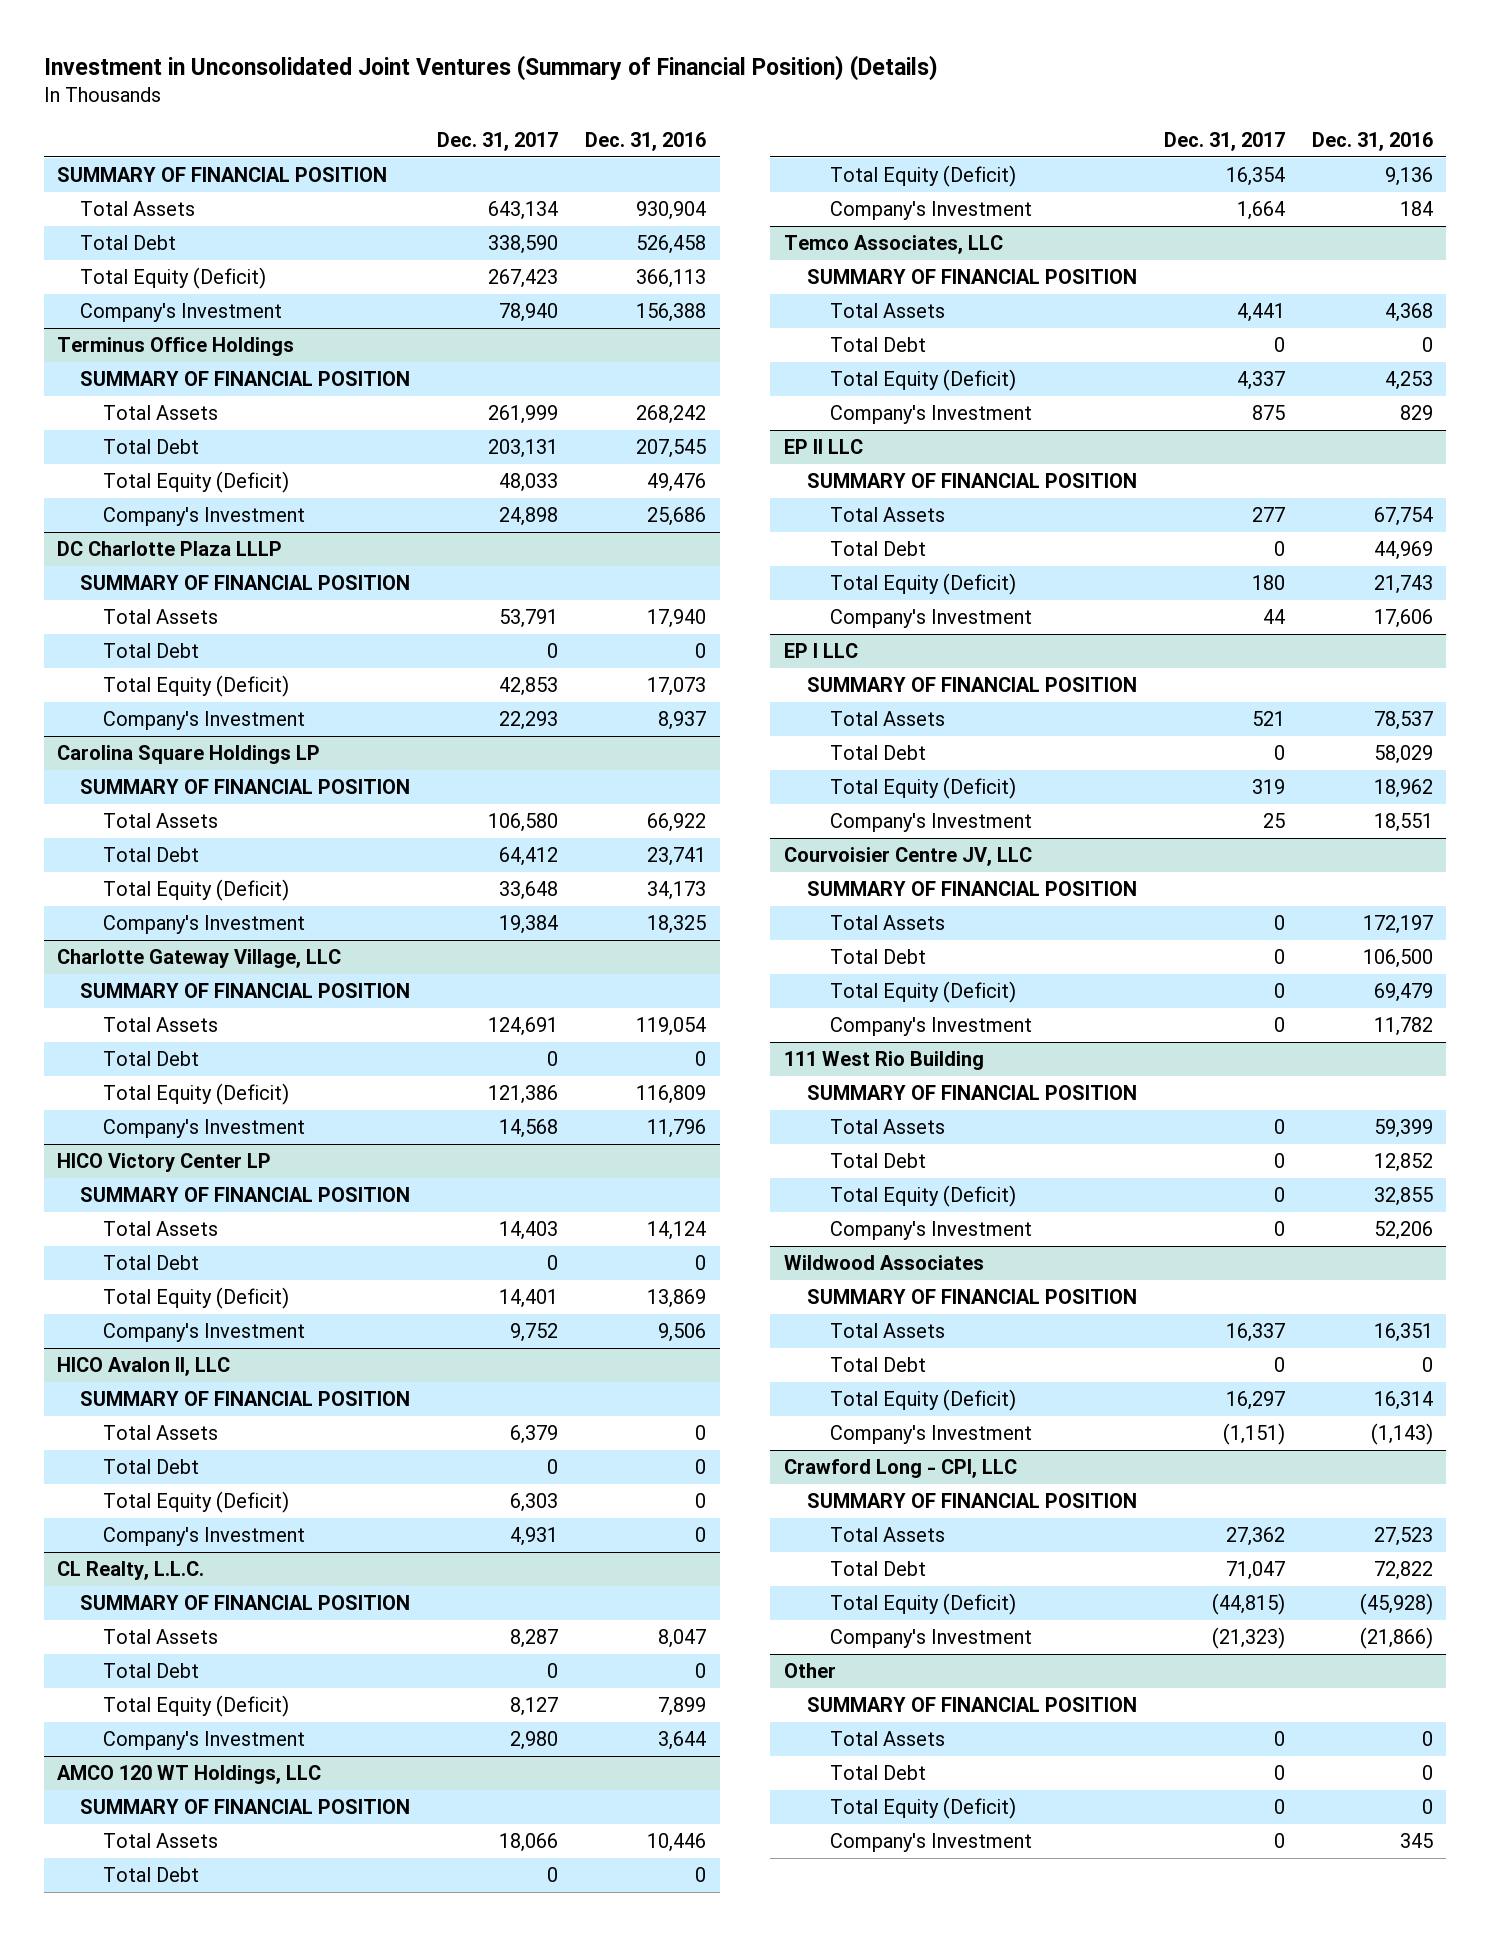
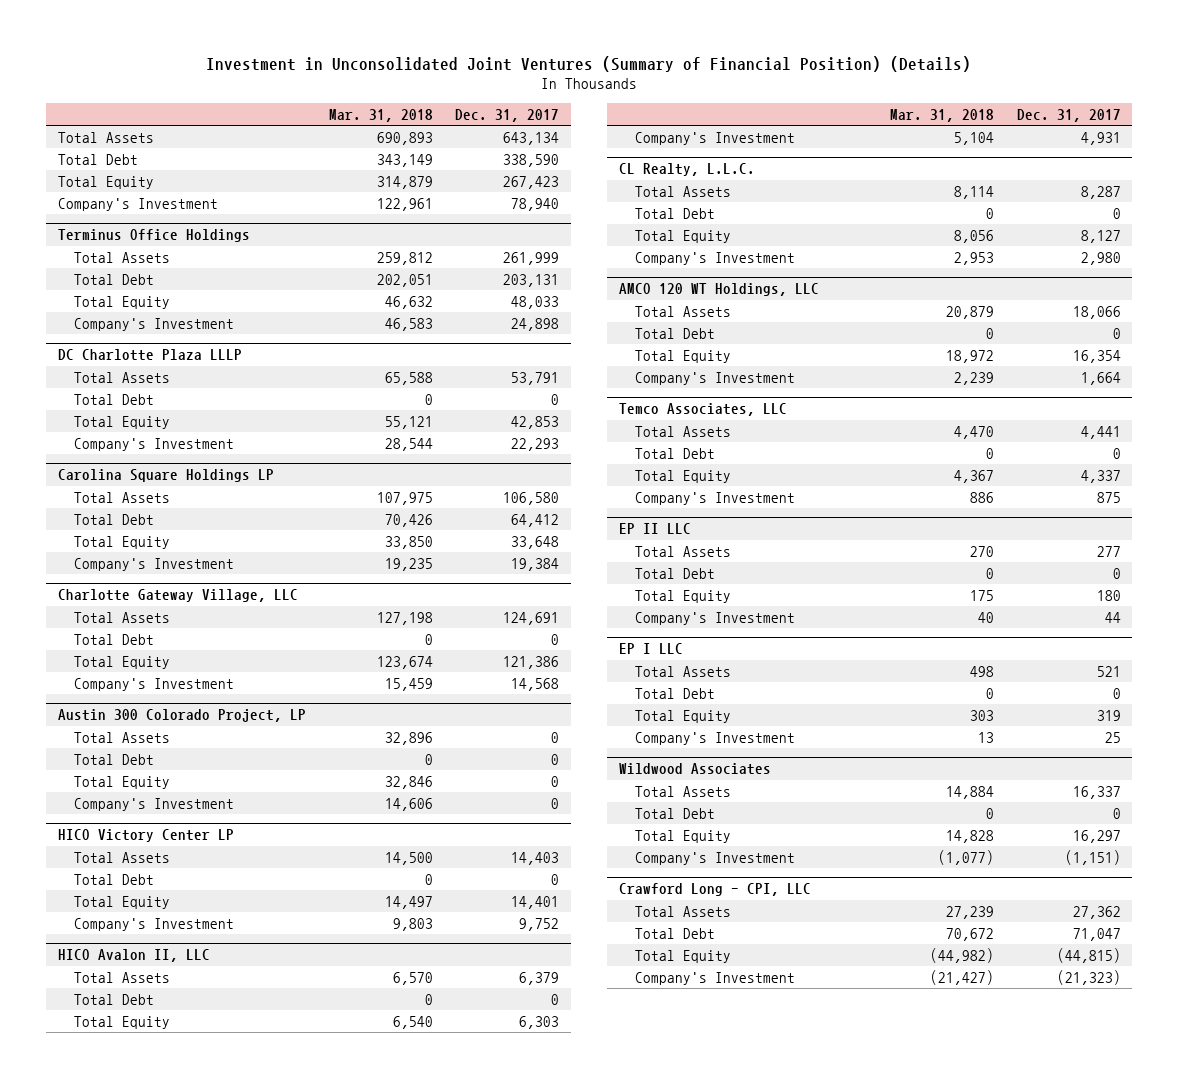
[585,131,707,151] Dec. 31, 2016 -> none
none -> [328,108,433,122] Mar. 31, 2018
[57,167,388,183] SUMMARY OF FINANCIAL POSITION -> none
[80,267,267,290] Total Equity (Deficit) -> [57,175,154,189] Total Equity
[80,371,411,387] SUMMARY OF FINANCIAL POSITION -> none
[103,471,290,494] Total Equity (Deficit) -> [74,295,171,309] Total Equity
[80,575,411,591] SUMMARY OF FINANCIAL POSITION -> none
[103,675,290,698] Total Equity (Deficit) -> [74,415,171,429] Total Equity
[80,779,411,795] SUMMARY OF FINANCIAL POSITION -> none
[103,879,290,902] Total Equity (Deficit) -> [74,535,171,549] Total Equity
[80,983,411,999] SUMMARY OF FINANCIAL POSITION -> none
[103,1083,290,1106] Total Equity (Deficit) -> [74,655,171,669] Total Equity
none -> [57,709,306,723] Austin 300 Colorado Project, LP
none -> [74,731,171,743] Total Assets
none -> [74,753,155,765] Total Debt
none -> [74,775,171,789] Total Equity
none -> [74,797,235,811] Company's Investment
[80,1187,411,1203] SUMMARY OF FINANCIAL POSITION -> none
[103,1287,290,1310] Total Equity (Deficit) -> [74,895,171,909] Total Equity
[80,1391,411,1407] SUMMARY OF FINANCIAL POSITION -> none
[103,1491,290,1514] Total Equity (Deficit) -> [74,1015,171,1029] Total Equity
[80,1595,411,1611] SUMMARY OF FINANCIAL POSITION -> none
[103,1695,290,1718] Total Equity (Deficit) -> [635,229,732,243] Total Equity
[80,1799,411,1815] SUMMARY OF FINANCIAL POSITION -> none
[829,165,1016,188] Total Equity (Deficit) -> [635,349,732,363] Total Equity
[806,269,1137,285] SUMMARY OF FINANCIAL POSITION -> none
[829,369,1016,392] Total Equity (Deficit) -> [635,469,732,483] Total Equity
[806,473,1137,489] SUMMARY OF FINANCIAL POSITION -> none
[829,573,1016,596] Total Equity (Deficit) -> [635,589,732,603] Total Equity
[806,677,1137,693] SUMMARY OF FINANCIAL POSITION -> none
[829,777,1016,800] Total Equity (Deficit) -> [635,709,732,723] Total Equity
[783,847,1032,867] Courvoisier Centre JV, LLC -> none
[806,881,1137,897] SUMMARY OF FINANCIAL POSITION -> none
[829,915,945,931] Total Assets -> none
[829,949,926,965] Total Debt -> none
[829,981,1016,1004] Total Equity (Deficit) -> none
[829,1017,1032,1037] Company's Investment -> none
[783,1051,984,1071] 111 West Rio Building -> none
[806,1085,1137,1101] SUMMARY OF FINANCIAL POSITION -> none
[829,1119,945,1135] Total Assets -> none
[829,1153,926,1169] Total Debt -> none
[829,1185,1016,1208] Total Equity (Deficit) -> none
[829,1221,1032,1241] Company's Investment -> none
[806,1289,1137,1305] SUMMARY OF FINANCIAL POSITION -> none
[829,1389,1016,1412] Total Equity (Deficit) -> [635,829,732,843] Total Equity
[806,1493,1137,1509] SUMMARY OF FINANCIAL POSITION -> none
[829,1593,1016,1616] Total Equity (Deficit) -> [635,949,732,963] Total Equity
[783,1663,836,1679] Other -> none
[806,1697,1137,1713] SUMMARY OF FINANCIAL POSITION -> none
[829,1731,945,1747] Total Assets -> none
[829,1765,926,1781] Total Debt -> none
[829,1797,1016,1820] Total Equity (Deficit) -> none
[829,1833,1032,1853] Company's Investment -> none

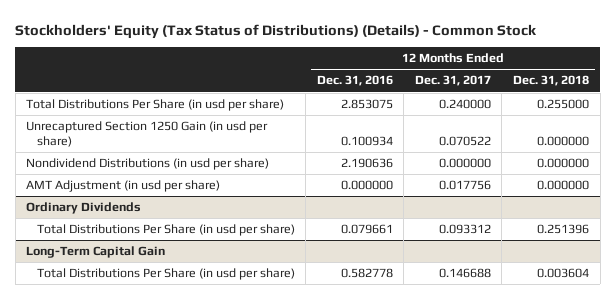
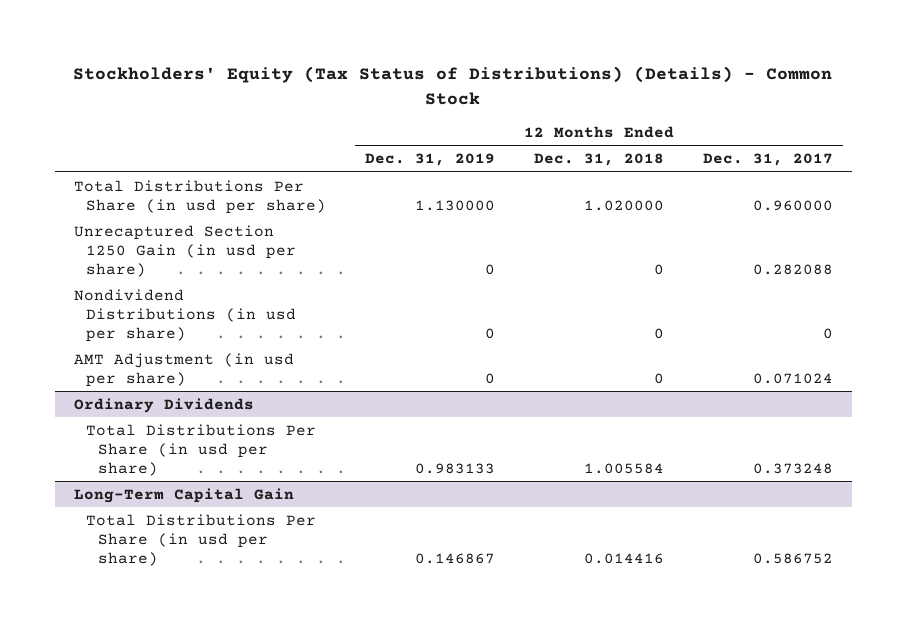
[316,75,393,87] Dec. 31, 2016 -> none
none -> [365,153,496,167] Dec. 31, 2019
[438,99,491,110] 0.240000 -> [752,199,833,211] 0.960000
[537,99,590,110] 0.255000 -> [583,199,664,211] 1.020000
[438,135,491,146] 0.070522 -> [752,263,833,275] 0.282088
[537,135,590,146] 0.000000 -> [653,263,664,275] 0
[438,158,491,169] 0.000000 -> [822,327,833,339] 0
[537,158,590,169] 0.000000 -> [653,327,664,339] 0
[438,180,491,191] 0.017756 -> [752,372,833,384] 0.071024
[537,180,590,191] 0.000000 -> [653,372,664,384] 0
[438,224,491,235] 0.093312 -> [752,462,833,474] 0.373248
[537,224,590,235] 0.251396 -> [583,462,664,474] 1.005584
[438,268,491,279] 0.146688 -> [752,552,833,564] 0.586752
[537,268,590,279] 0.003604 -> [583,552,664,564] 0.014416

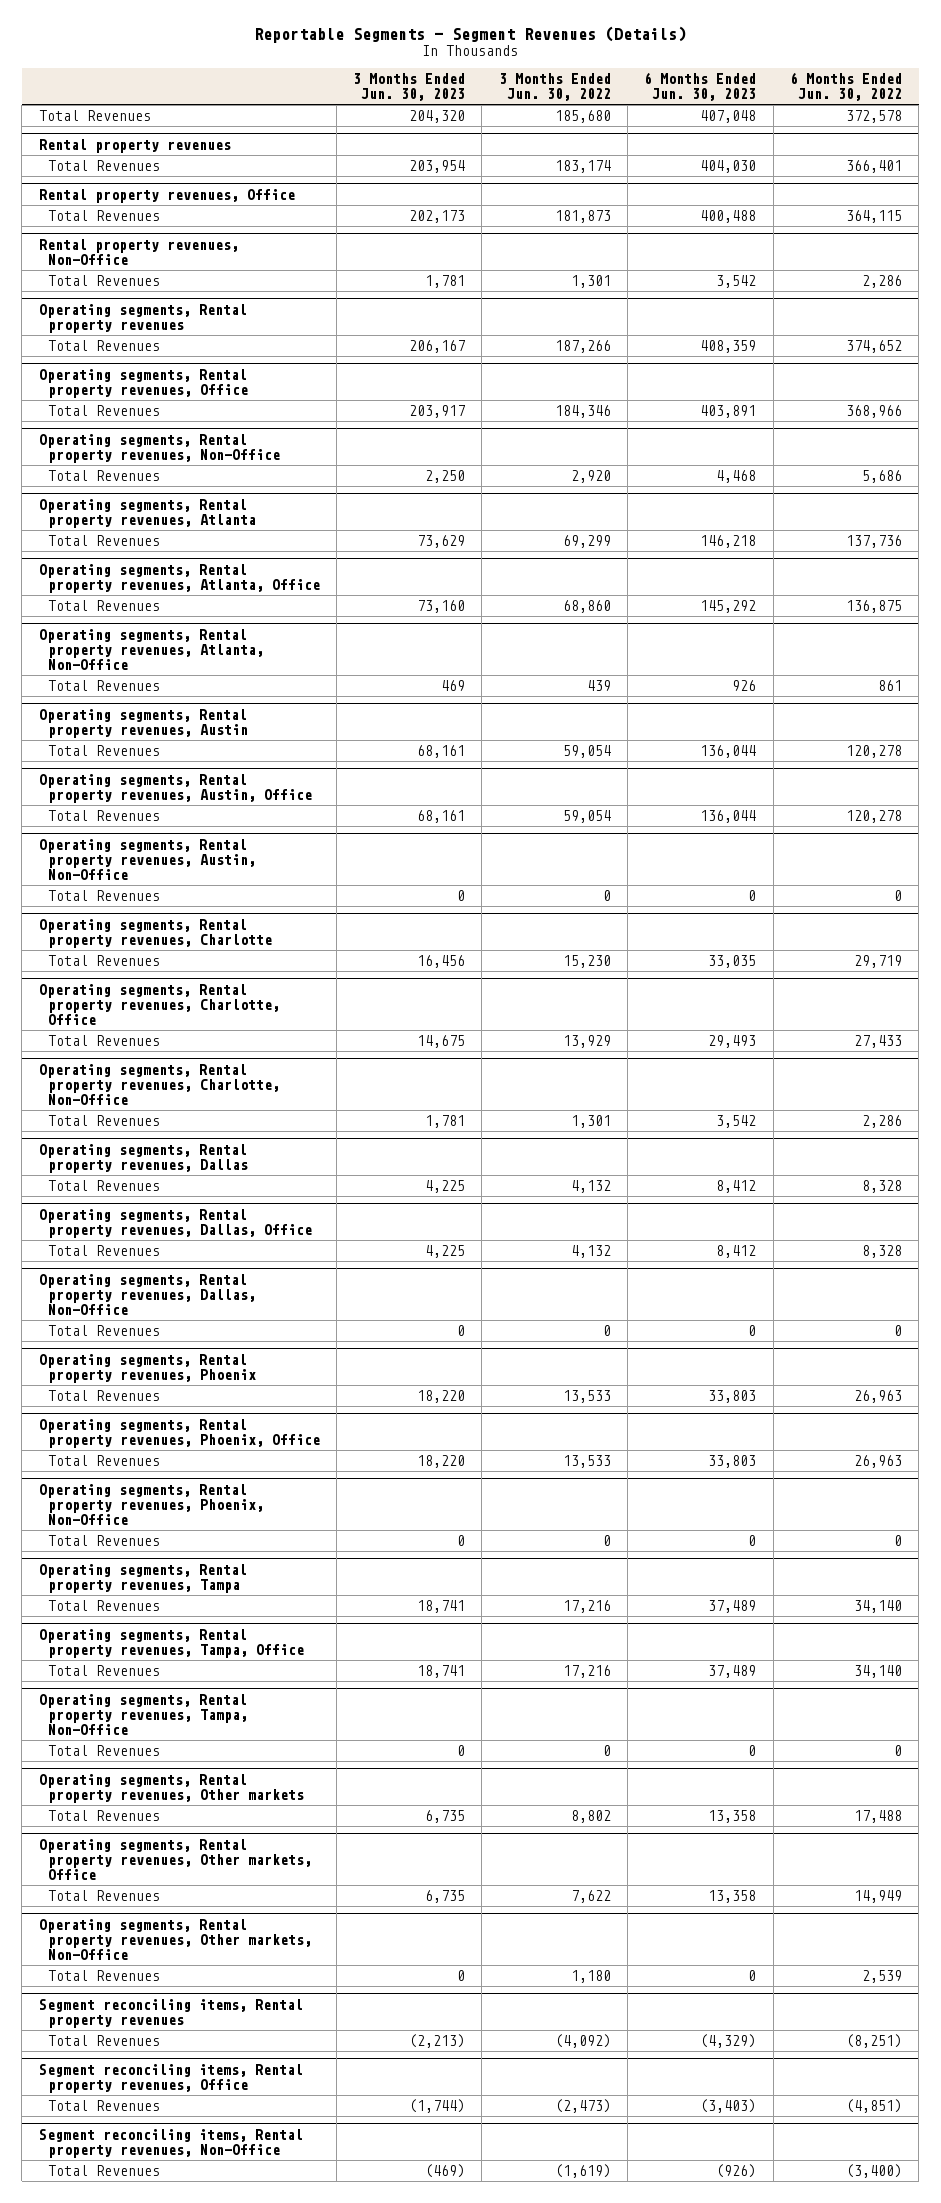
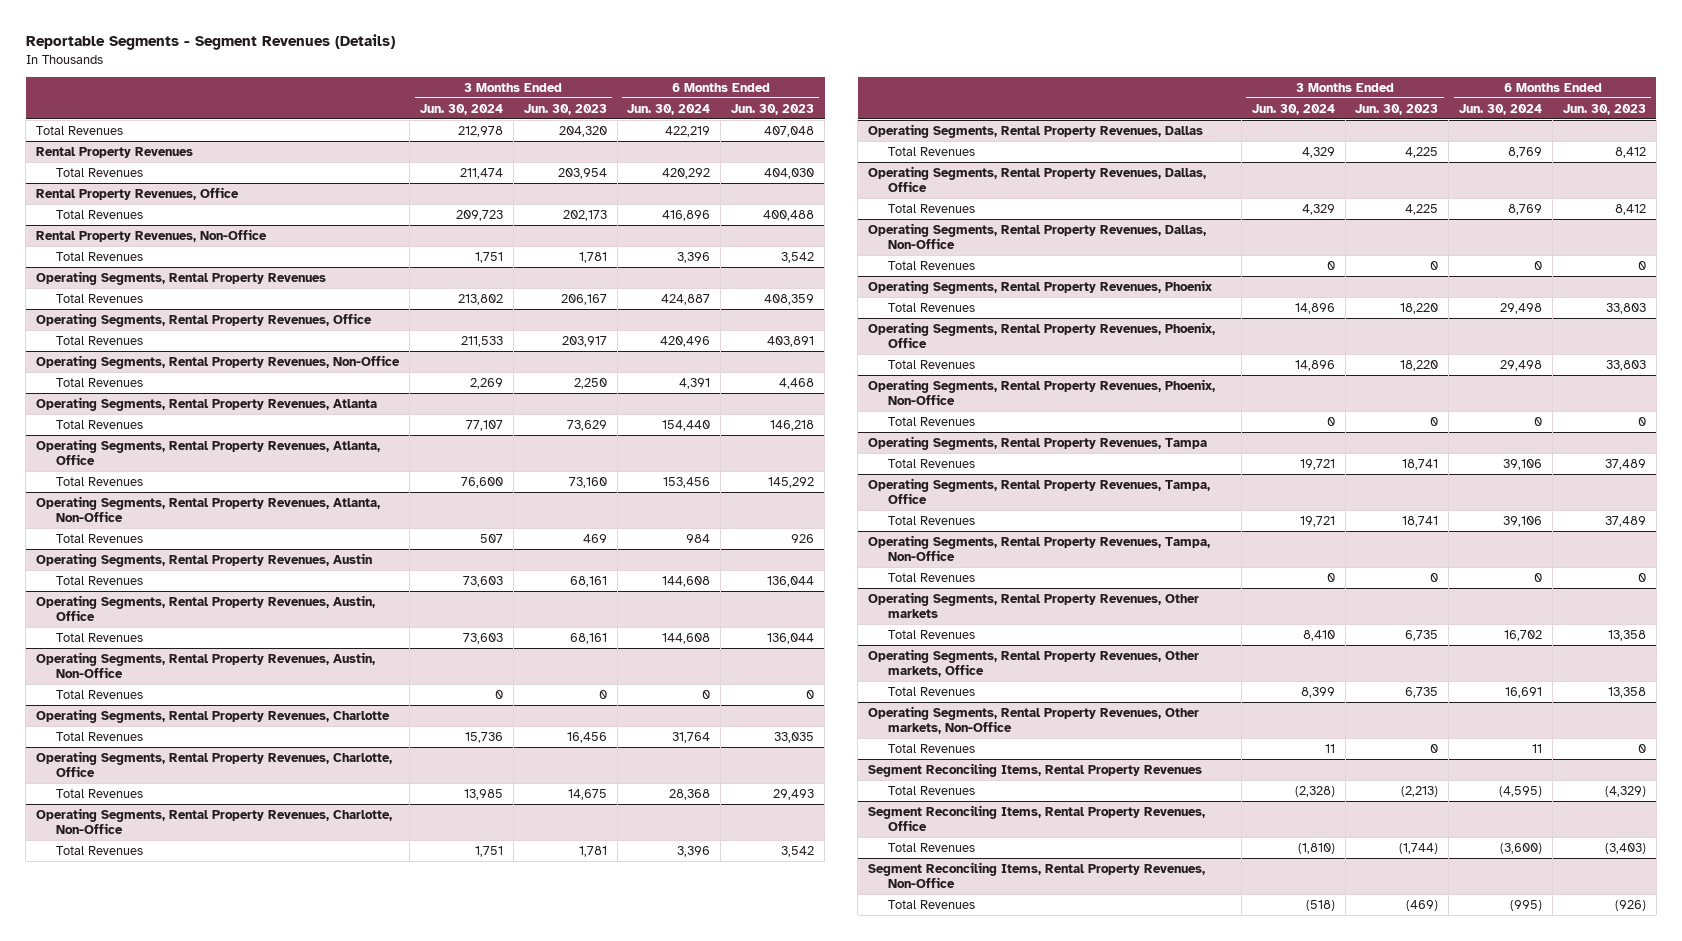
[498,73,611,102] 3 Months Ended Jun. 30, 2022 -> none
[789,72,902,102] 6 Months Ended Jun. 30, 2022 -> none
none -> [419,103,503,115] Jun. 30, 2024
none -> [627,103,711,115] Jun. 30, 2024
[38,138,231,153] Rental property revenues -> [36,146,194,158] Rental Property Revenues
[38,188,295,203] Rental property revenues, Office -> [36,186,240,200] Rental Property Revenues, Office
[38,238,239,265] Rental property revenues, Non-Office -> [36,228,268,242] Rental Property Revenues, Non-Office
[38,303,247,333] Operating segments, Rental property revenues -> [36,270,327,285] Operating Segments, Rental Property Revenues
[38,368,248,398] Operating segments, Rental property revenues, Office -> [36,312,373,327] Operating Segments, Rental Property Revenues, Office
[38,433,280,463] Operating segments, Rental property revenues, Non-Office -> [36,354,401,369] Operating Segments, Rental Property Revenues, Non-Office
[38,498,256,528] Operating segments, Rental property revenues, Atlanta -> [36,396,378,411] Operating Segments, Rental Property Revenues, Atlanta
[38,563,320,593] Operating segments, Rental property revenues, Atlanta, Office -> [36,438,381,466] Operating Segments, Rental Property Revenues, Atlanta, Office
[38,628,264,670] Operating segments, Rental property revenues, Atlanta, Non-Office -> [36,495,381,523] Operating Segments, Rental Property Revenues, Atlanta, Non-Office
[38,708,248,738] Operating segments, Rental property revenues, Austin -> [36,552,373,567] Operating Segments, Rental Property Revenues, Austin
[38,773,312,803] Operating segments, Rental property revenues, Austin, Office -> [36,594,376,622] Operating Segments, Rental Property Revenues, Austin, Office
[38,838,256,880] Operating segments, Rental property revenues, Austin, Non-Office -> [36,651,376,679] Operating Segments, Rental Property Revenues, Austin, Non-Office
[38,918,272,948] Operating segments, Rental property revenues, Charlotte -> [36,708,391,723] Operating Segments, Rental Property Revenues, Charlotte
[38,983,280,1025] Operating segments, Rental property revenues, Charlotte, Office -> [36,750,393,778] Operating Segments, Rental Property Revenues, Charlotte, Office
[38,1063,280,1105] Operating segments, Rental property revenues, Charlotte, Non-Office -> [36,807,393,835] Operating Segments, Rental Property Revenues, Charlotte, Non-Office
[38,1143,248,1173] Operating segments, Rental property revenues, Dallas -> [867,123,1203,138] Operating Segments, Rental Property Revenues, Dallas
[38,1208,312,1238] Operating segments, Rental property revenues, Dallas, Office -> [867,165,1206,193] Operating Segments, Rental Property Revenues, Dallas, Office
[38,1273,256,1315] Operating segments, Rental property revenues, Dallas, Non-Office -> [867,222,1206,250] Operating Segments, Rental Property Revenues, Dallas, Non-Office
[38,1353,256,1383] Operating segments, Rental property revenues, Phoenix -> [867,279,1212,294] Operating Segments, Rental Property Revenues, Phoenix
[38,1418,320,1448] Operating segments, Rental property revenues, Phoenix, Office -> [867,321,1215,349] Operating Segments, Rental Property Revenues, Phoenix, Office
[38,1483,264,1525] Operating segments, Rental property revenues, Phoenix, Non-Office -> [867,378,1215,406] Operating Segments, Rental Property Revenues, Phoenix, Non-Office
[38,1563,247,1593] Operating segments, Rental property revenues, Tampa -> [867,435,1207,450] Operating Segments, Rental Property Revenues, Tampa
[38,1628,304,1658] Operating segments, Rental property revenues, Tampa, Office -> [867,477,1210,505] Operating Segments, Rental Property Revenues, Tampa, Office
[38,1693,248,1735] Operating segments, Rental property revenues, Tampa, Non-Office -> [867,534,1210,562] Operating Segments, Rental Property Revenues, Tampa, Non-Office
[38,1773,304,1803] Operating segments, Rental property revenues, Other markets -> [867,591,1199,619] Operating Segments, Rental Property Revenues, Other markets
[38,1838,312,1880] Operating segments, Rental property revenues, Other markets, Office -> [867,648,1199,678] Operating Segments, Rental Property Revenues, Other markets, Office
[38,1918,312,1960] Operating segments, Rental property revenues, Other markets, Non-Office -> [867,705,1199,735] Operating Segments, Rental Property Revenues, Other markets, Non-Office
[38,1998,303,2028] Segment reconciling items, Rental property revenues -> [867,762,1202,777] Segment Reconciling Items, Rental Property Revenues
[38,2063,303,2093] Segment reconciling items, Rental property revenues, Office -> [867,804,1205,832] Segment Reconciling Items, Rental Property Revenues, Office
[38,2128,303,2158] Segment reconciling items, Rental property revenues, Non-Office -> [867,861,1205,889] Segment Reconciling Items, Rental Property Revenues, Non-Office

